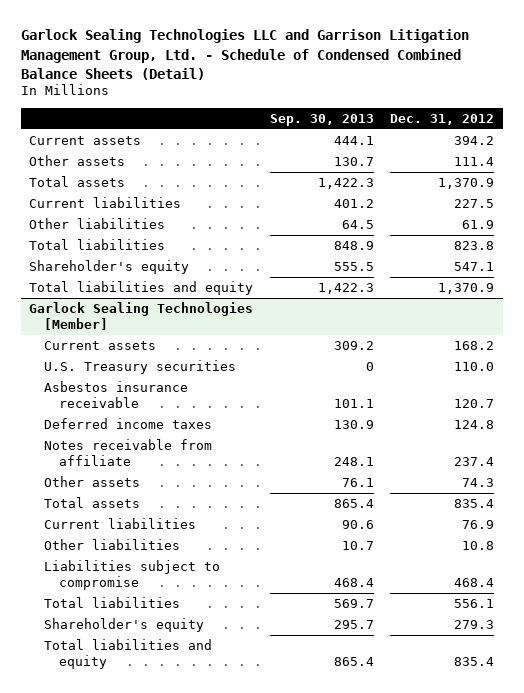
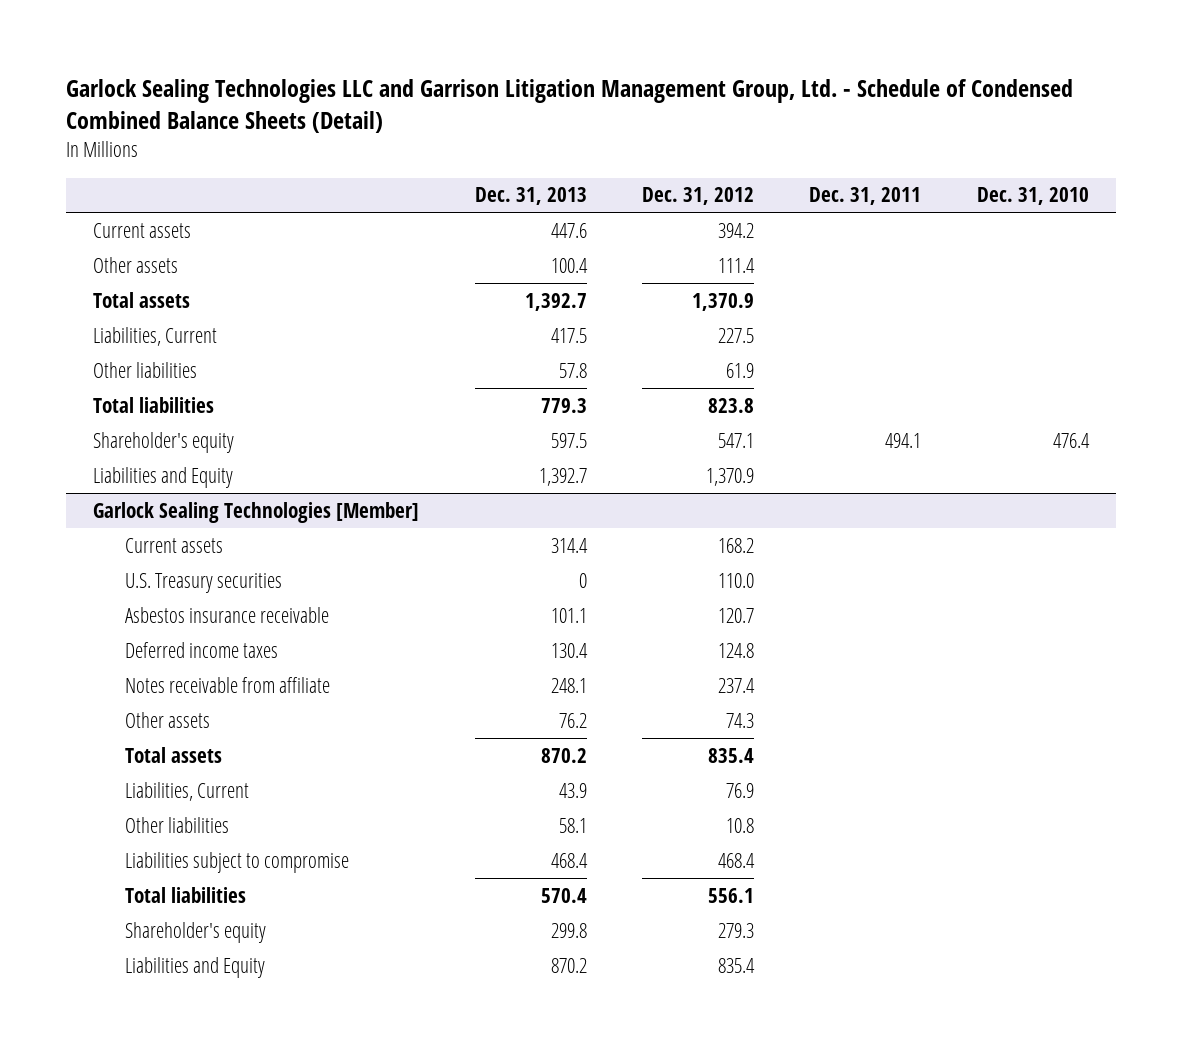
[269,113,374,126] Sep. 30, 2013 -> none
none -> [474,187,587,206] Dec. 31, 2013
none -> [809,187,922,206] Dec. 31, 2011
none -> [976,187,1089,206] Dec. 31, 2010
[29,197,182,209] Current liabilities -> [93,326,218,346] Liabilities, Current
[29,281,254,296] Total liabilities and equity -> [93,466,234,488] Liabilities and Equity
[44,518,197,530] Current liabilities -> [124,781,249,801] Liabilities, Current
[44,639,213,669] Total liabilities and equity -> [124,956,265,978] Liabilities and Equity

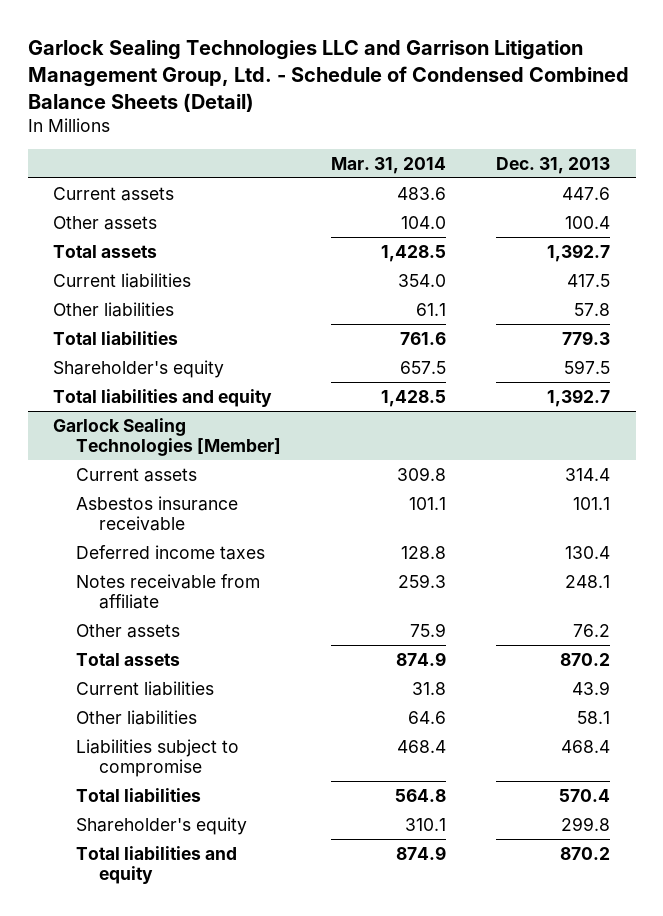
[642,187,755,206] Dec. 31, 2012 -> none
[809,187,922,206] Dec. 31, 2011 -> none
[976,187,1089,206] Dec. 31, 2010 -> none
none -> [331,156,447,174] Mar. 31, 2014
[93,326,218,346] Liabilities, Current -> [52,272,191,288] Current liabilities
[93,466,234,488] Liabilities and Equity -> [52,388,272,407] Total liabilities and equity
[124,572,282,593] U.S. Treasury securities -> none
[124,781,249,801] Liabilities, Current -> [76,680,215,696] Current liabilities
[124,956,265,978] Liabilities and Equity -> [76,845,238,884] Total liabilities and equity

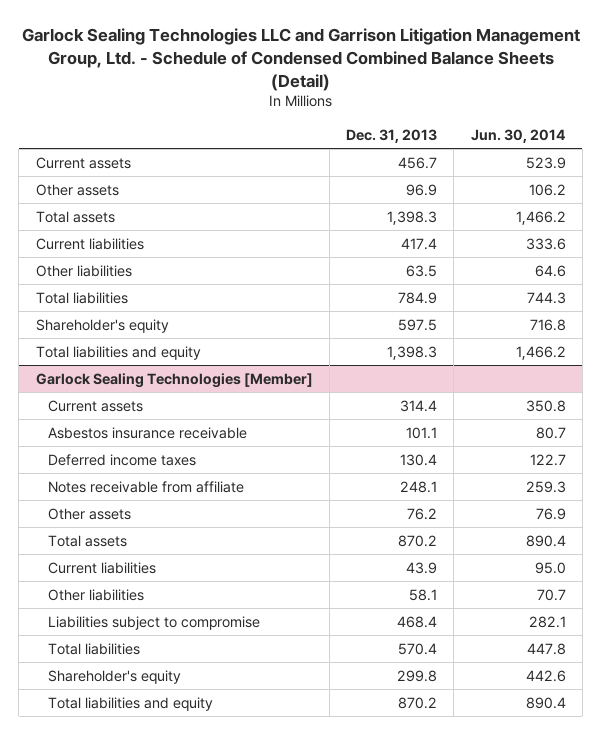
[331,156,447,174] Mar. 31, 2014 -> none
none -> [470,128,566,143] Jun. 30, 2014
[562,186,611,200] 447.6 -> [398,156,438,169] 456.7
[565,215,611,229] 100.4 -> [406,183,438,196] 96.9
[547,243,611,262] 1,392.7 -> [387,210,438,225] 1,398.3
[567,273,611,287] 417.5 -> [401,237,438,250] 417.4
[574,302,611,316] 57.8 -> [406,264,438,277] 63.5
[562,330,611,345] 779.3 -> [398,291,438,304] 784.9
[547,388,611,407] 1,392.7 -> [387,345,438,360] 1,398.3

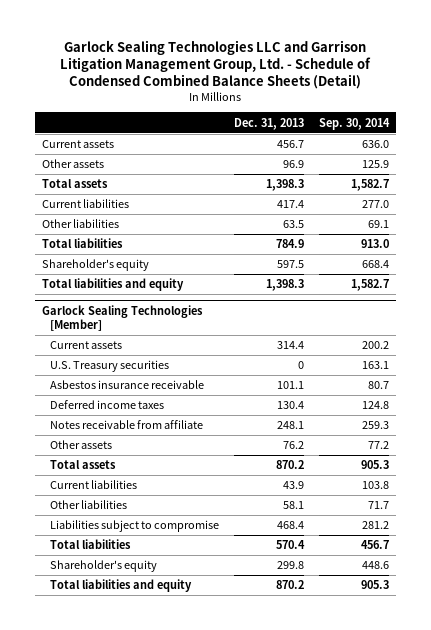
[470,128,566,143] Jun. 30, 2014 -> none
none -> [318,117,390,130] Sep. 30, 2014
none -> [49,360,169,373] U.S. Treasury securities

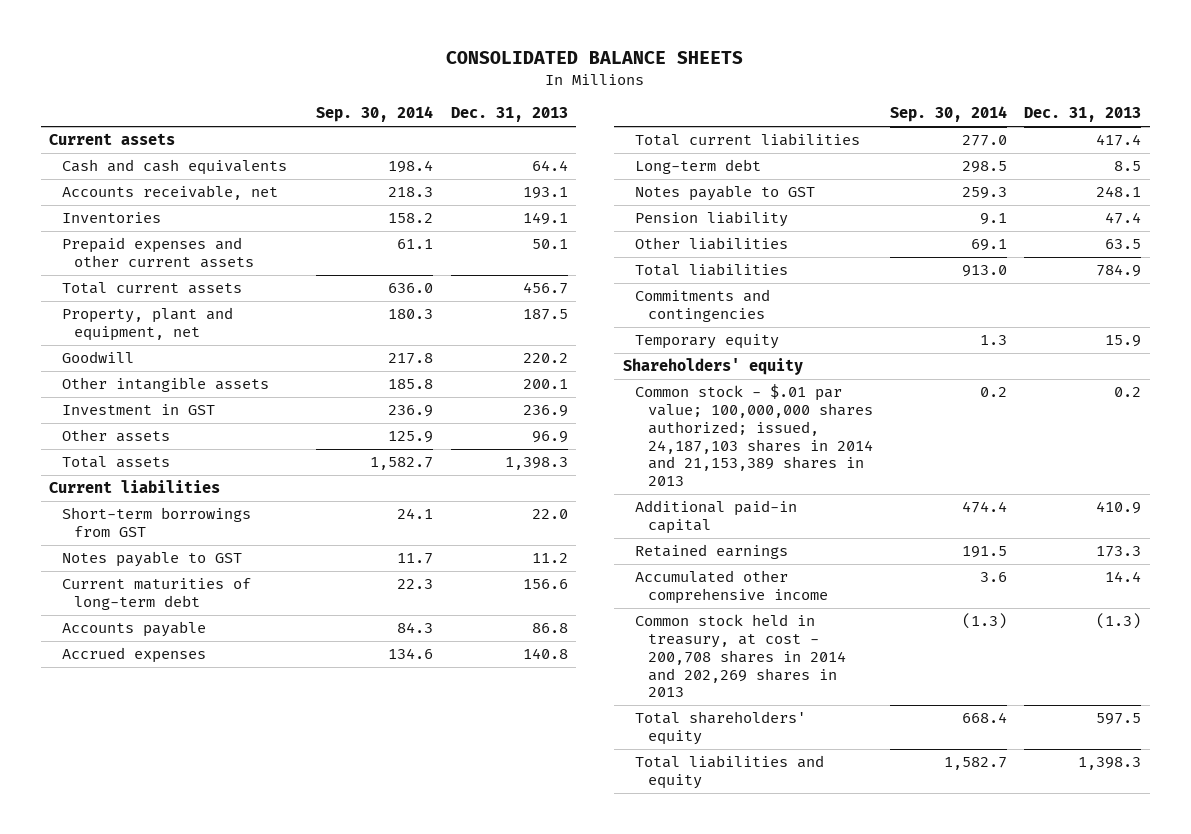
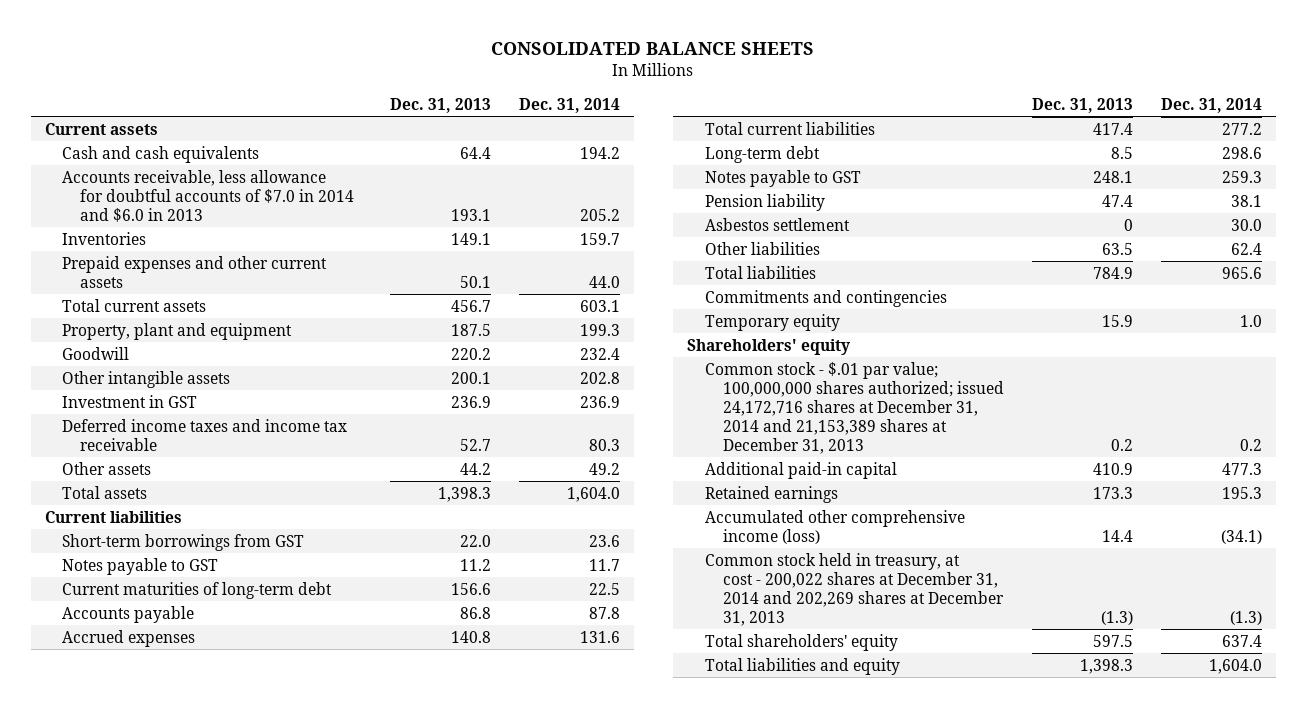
[316,106,434,123] Sep. 30, 2014 -> none
none -> [518,97,620,113] Dec. 31, 2014
[61,185,278,201] Accounts receivable, net -> [62,169,355,222] Accounts receivable, less allowance for doubtful accounts of $7.0 in 2014 and $6.0 in 2013
[61,307,233,342] Property, plant and equipment, net -> [62,322,293,340] Property, plant and equipment
none -> [62,418,348,451] Deferred income taxes and income tax receivable
[531,431,568,444] 96.9 -> [459,462,491,475] 44.2
none -> [705,217,851,231] Asbestos settlement
[635,384,873,487] Common stock - $.01 par value; 100,000,000 shares authorized; issued, 24,187,103 shares in 2014 and 21,153,389 shares in 2013 -> [705,361,1004,454] Common stock - $.01 par value; 100,000,000 shares authorized; issued 24,172,716 shares at December 31, 2014 and 21,153,389 shares at December 31, 2013
[635,570,828,605] Accumulated other comprehensive income -> [705,509,966,544] Accumulated other comprehensive income (loss)
[635,614,846,698] Common stock held in treasury, at cost - 200,708 shares in 2014 and 202,269 shares in 2013 -> [705,552,1004,626] Common stock held in treasury, at cost - 200,022 shares at December 31, 2014 and 202,269 shares at December 31, 2013

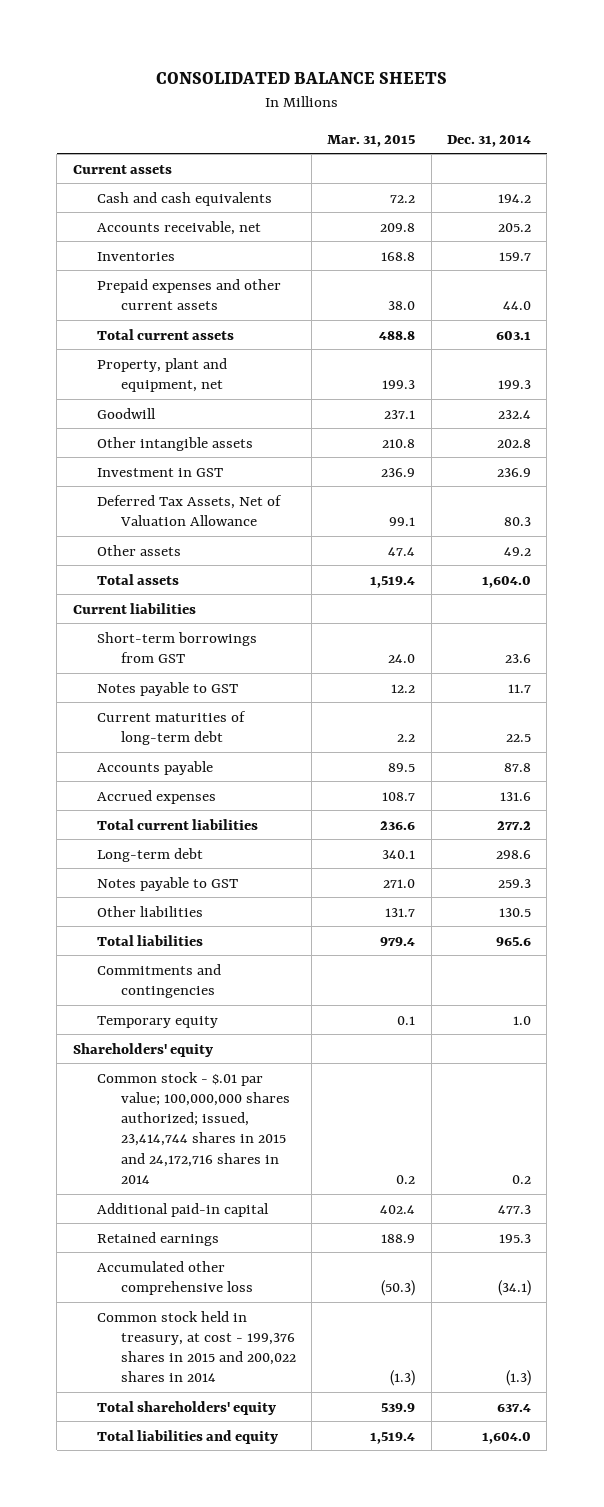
[389,97,491,113] Dec. 31, 2013 -> none
none -> [327,134,416,147] Mar. 31, 2015
[62,169,355,222] Accounts receivable, less allowance for doubtful accounts of $7.0 in 2014 and $6.0 in 2013 -> [96,220,261,235] Accounts receivable, net
[62,322,293,340] Property, plant and equipment -> [96,357,227,392] Property, plant and equipment, net
[62,418,348,451] Deferred income taxes and income tax receivable -> none
none -> [96,494,282,526] Deferred Tax Assets, Net of Valuation Allowance
[705,193,826,211] Pension liability -> none
[705,217,851,231] Asbestos settlement -> none
[1231,242,1263,255] 62.4 -> [498,907,531,917] 130.5
[705,361,1004,454] Common stock - $.01 par value; 100,000,000 shares authorized; issued 24,172,716 shares at December 31, 2014 and 21,153,389 shares at December 31, 2013 -> [96,1071,290,1185] Common stock - $.01 par value; 100,000,000 shares authorized; issued, 23,414,744 shares in 2015 and 24,172,716 shares in 2014
[705,509,966,544] Accumulated other comprehensive income (loss) -> [96,1260,253,1295] Accumulated other comprehensive loss
[705,552,1004,626] Common stock held in treasury, at cost - 200,022 shares at December 31, 2014 and 202,269 shares at December 31, 2013 -> [96,1310,296,1383] Common stock held in treasury, at cost - 199,376 shares in 2015 and 200,022 shares in 2014

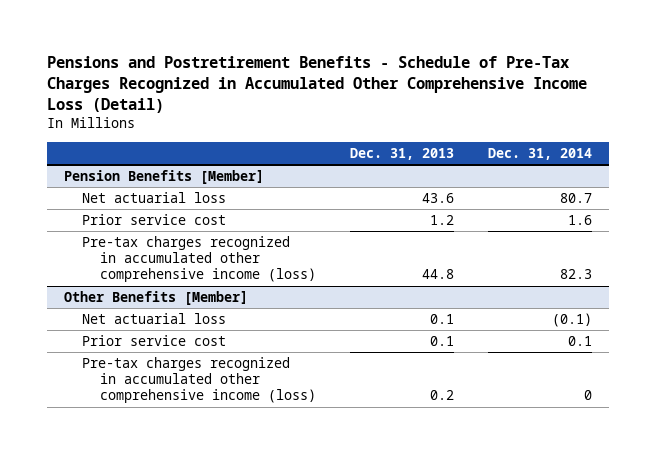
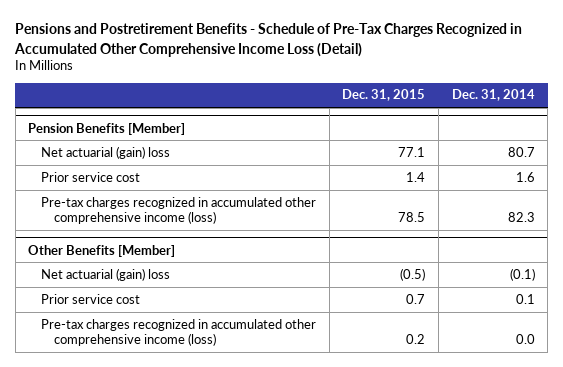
[349,147,454,160] Dec. 31, 2013 -> none
none -> [342,89,426,102] Dec. 31, 2015
[81,192,226,204] Net actuarial loss -> [40,145,170,159] Net actuarial (gain) loss
[81,313,226,325] Net actuarial loss -> [40,267,170,281] Net actuarial (gain) loss
[583,390,592,401] 0 -> [515,334,535,345] 0.0

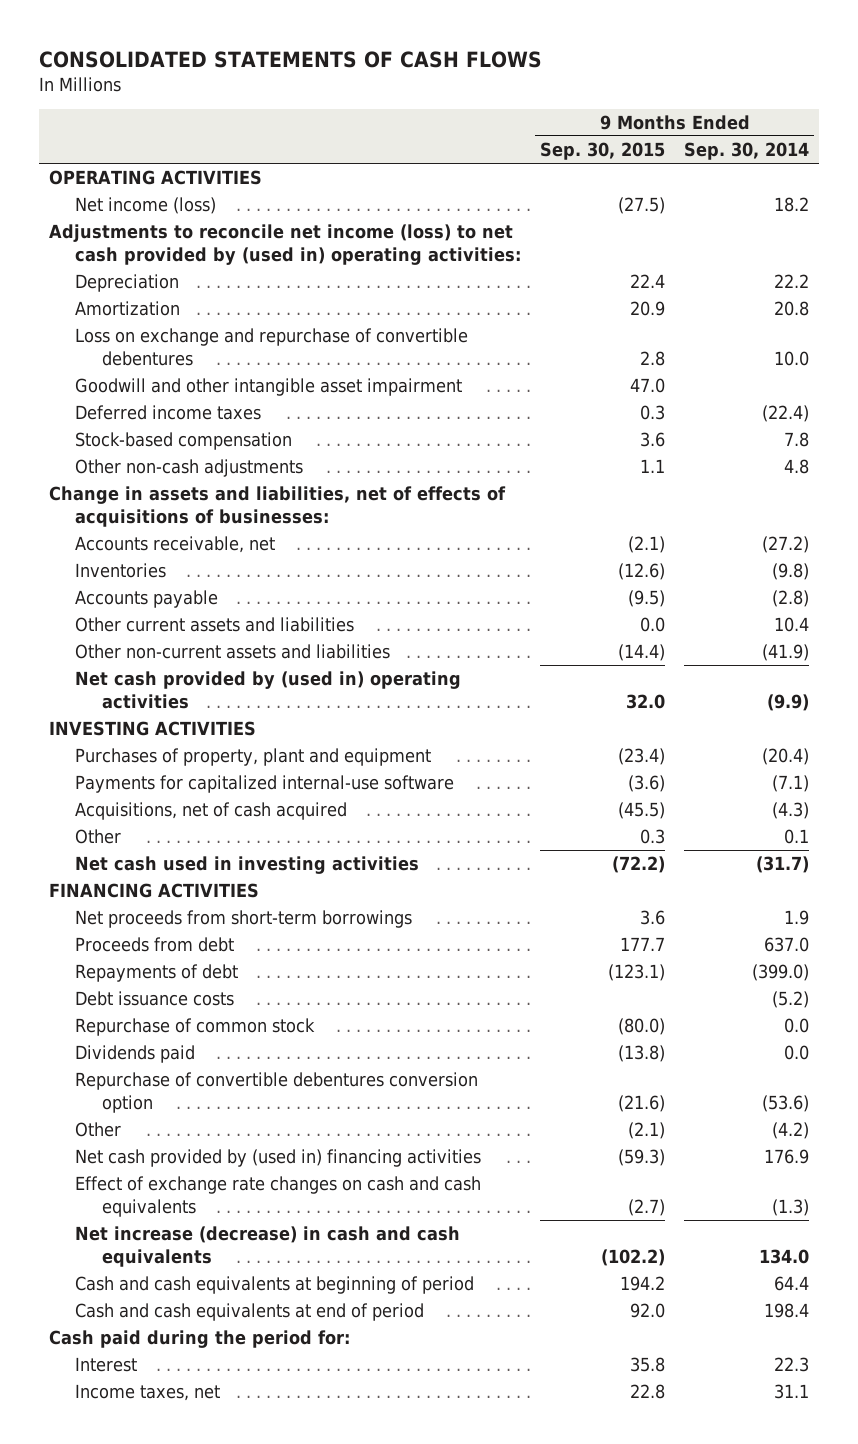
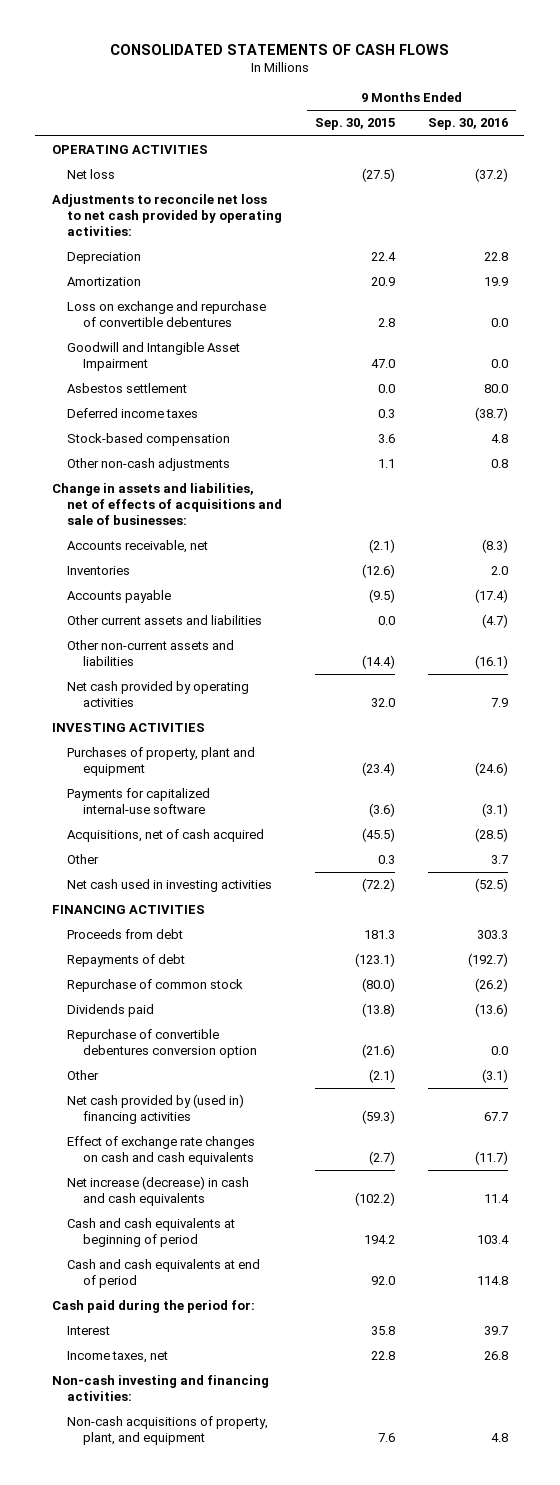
[684,142,810,161] Sep. 30, 2014 -> none
none -> [428,118,509,131] Sep. 30, 2016
[75,197,217,215] Net income (loss) -> [67,169,116,180] Net loss
[48,224,522,265] Adjustments to reconcile net income (loss) to net cash provided by (used in) operating activities: -> [51,194,283,237] Adjustments to reconcile net loss to net cash provided by operating activities:
[75,378,463,397] Goodwill and other intangible asset impairment -> [67,342,241,372] Goodwill and Intangible Asset Impairment
none -> [67,383,188,394] Asbestos settlement
[48,486,506,527] Change in assets and liabilities, net of effects of acquisitions of businesses: -> [51,483,283,526] Change in assets and liabilities, net of effects of acquisitions and sale of businesses:
[75,671,462,709] Net cash provided by (used in) operating activities -> [67,681,250,708] Net cash provided by operating activities
[75,910,413,929] Net proceeds from short-term borrowings -> none
[620,937,666,952] 177.7 -> [364,930,396,940] 181.3
[75,991,235,1007] Debt issuance costs -> none
none -> [51,1375,269,1402] Non-cash investing and financing activities:
none -> [67,1416,269,1446] Non-cash acquisitions of property, plant, and equipment

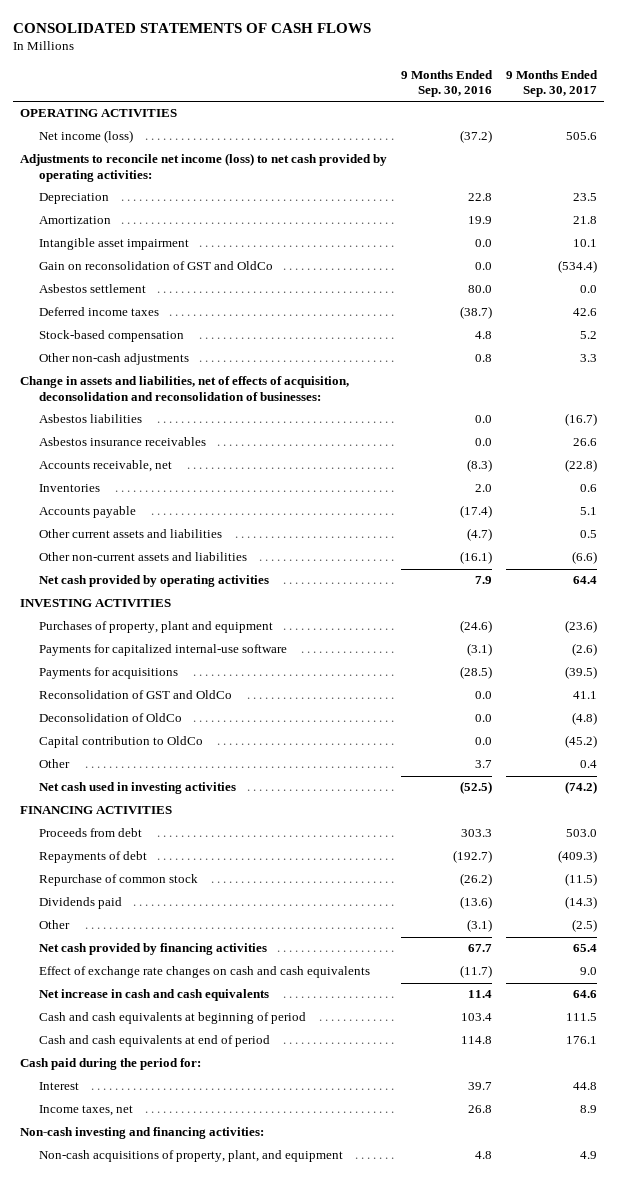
[315,118,396,131] Sep. 30, 2015 -> none
none -> [506,69,599,98] 9 Months Ended Sep. 30, 2017
[67,169,116,180] Net loss -> [38,130,133,144] Net income (loss)
[51,194,283,237] Adjustments to reconcile net loss to net cash provided by operating activities: -> [19,153,387,182] Adjustments to reconcile net income (loss) to net cash provided by operating activities:
[67,301,267,328] Loss on exchange and repurchase of convertible debentures -> none
[67,342,241,372] Goodwill and Intangible Asset Impairment -> [38,238,189,251] Intangible asset impairment
none -> [38,261,273,271] Gain on reconsolidation of GST and OldCo
[51,483,283,526] Change in assets and liabilities, net of effects of acquisitions and sale of businesses: -> [19,376,349,401] Change in assets and liabilities, net of effects of acquisition, deconsolidation and reconsolidation of businesses:
none -> [38,414,142,424] Asbestos liabilities
none -> [38,437,206,447] Asbestos insurance receivables
[67,829,265,843] Acquisitions, net of cash acquired -> [38,667,178,680] Payments for acquisitions
none -> [38,690,232,700] Reconsolidation of GST and OldCo
none -> [38,713,182,723] Deconsolidation of OldCo
none -> [38,736,203,749] Capital contribution to OldCo
[67,1029,258,1059] Repurchase of convertible debentures conversion option -> none
[67,1094,245,1125] Net cash provided by (used in) financing activities -> [38,943,267,956] Net cash provided by financing activities
[67,1176,250,1207] Net increase (decrease) in cash and cash equivalents -> [38,989,269,1002] Net increase in cash and cash equivalents

